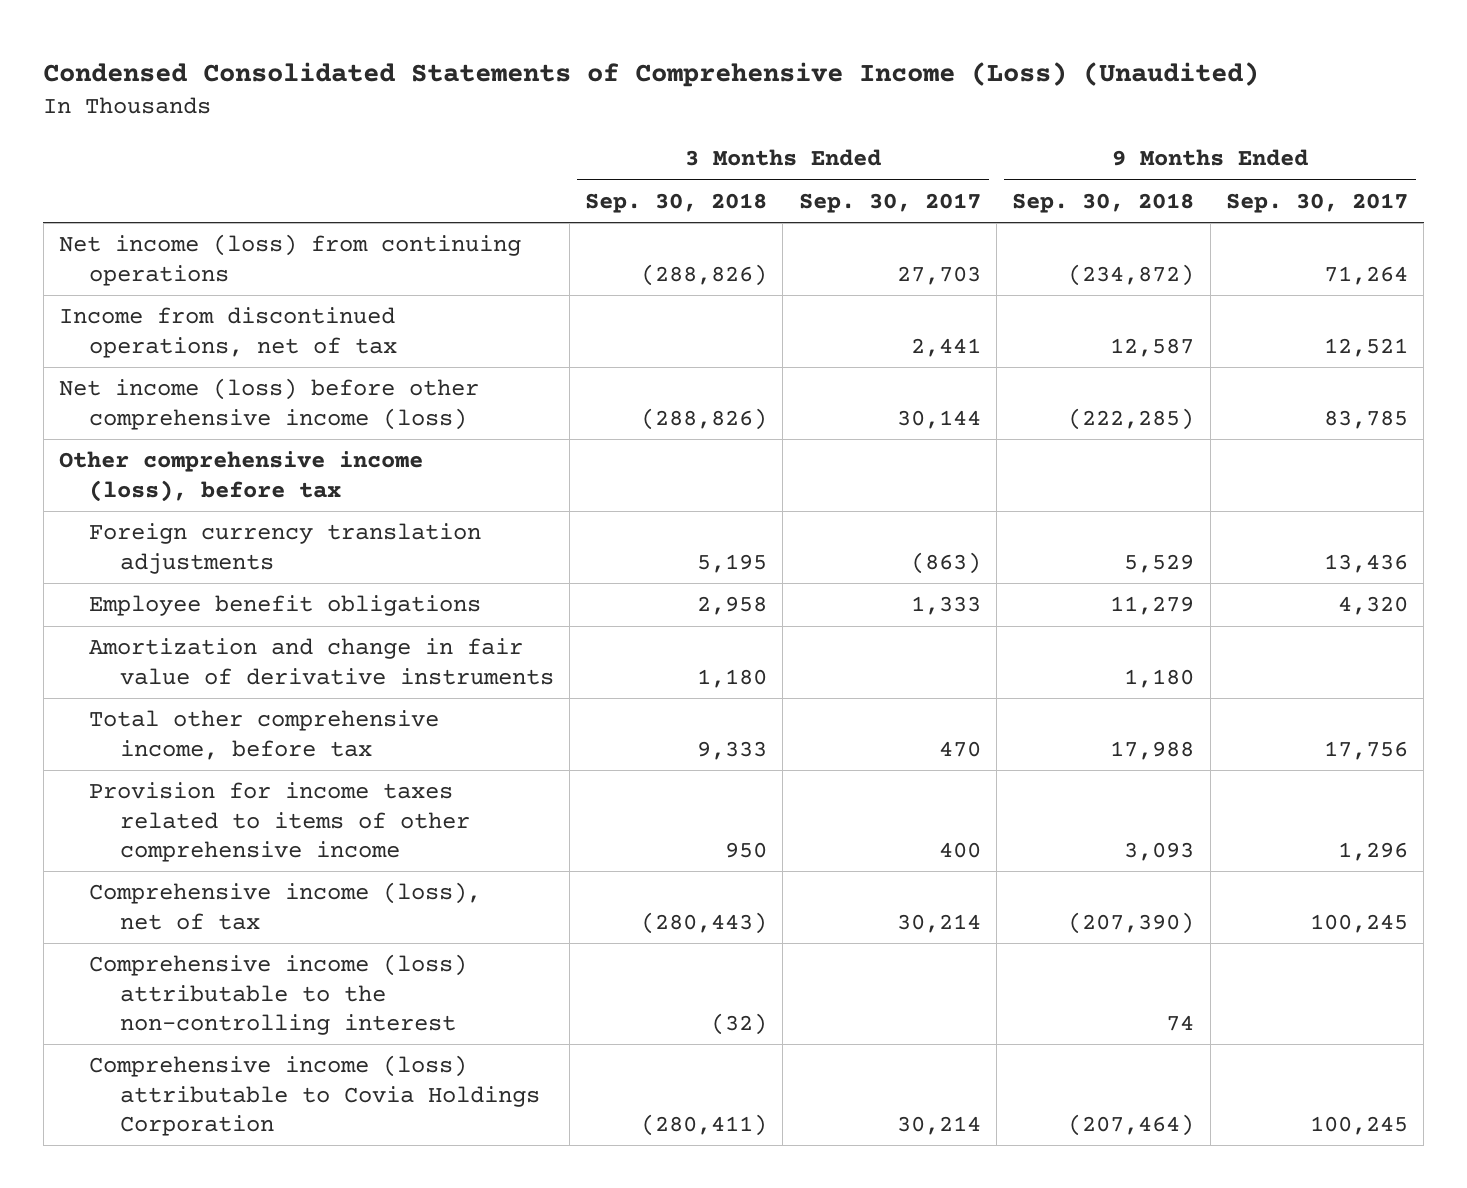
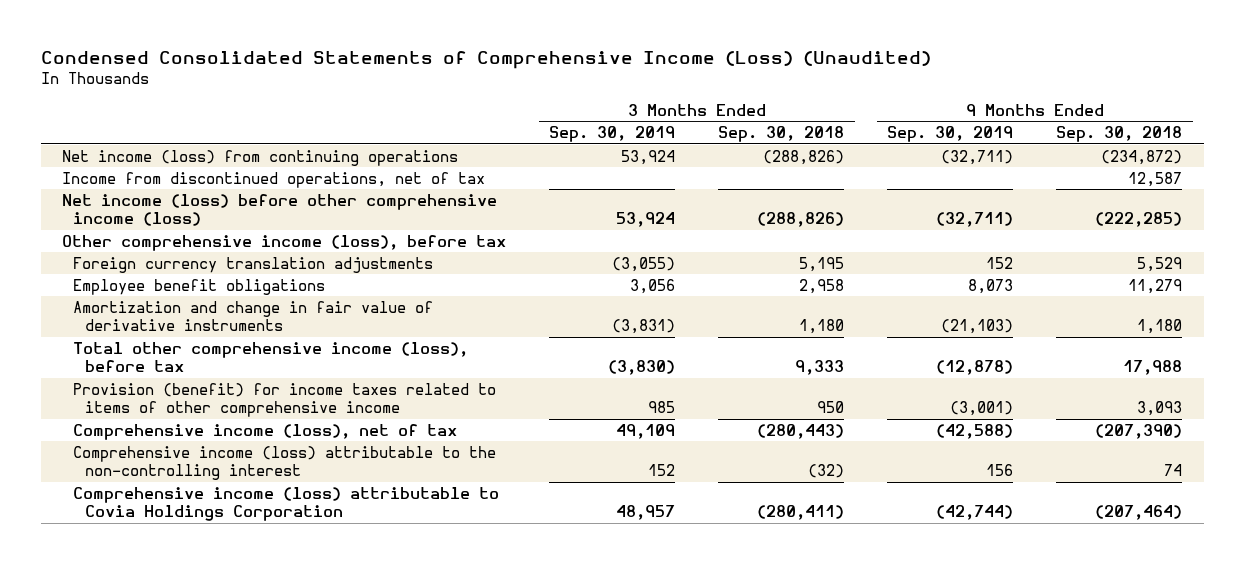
[798,192,981,213] Sep. 30, 2017 -> none
[1225,192,1408,213] Sep. 30, 2017 -> none
none -> [549,126,676,143] Sep. 30, 2019
none -> [887,126,1014,143] Sep. 30, 2019
[89,710,440,760] Total other comprehensive income, before tax -> [73,341,469,373] Total other comprehensive income (loss), before tax
[89,782,470,862] Provision for income taxes related to items of other comprehensive income -> [73,382,497,418] Provision (benefit) for income taxes related to items of other comprehensive income

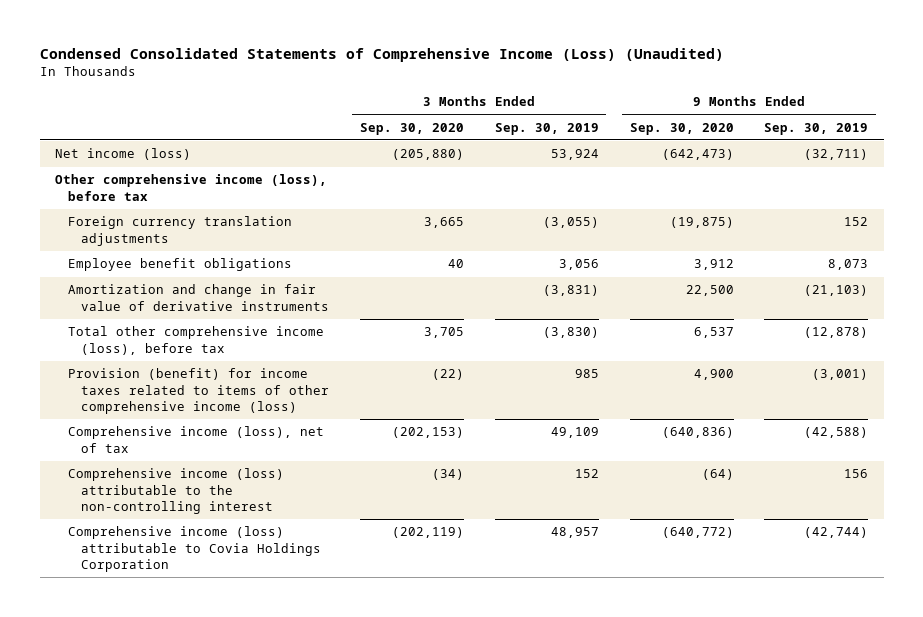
[718,126,845,143] Sep. 30, 2018 -> none
[1056,126,1183,143] Sep. 30, 2018 -> none
none -> [359,122,464,135] Sep. 30, 2020
none -> [629,122,734,135] Sep. 30, 2020
[62,149,459,166] Net income (loss) from continuing operations -> none
[62,171,486,188] Income from discontinued operations, net of tax -> none
[62,193,498,227] Net income (loss) before other comprehensive income (loss) -> [54,148,191,161] Net income (loss)
[73,382,497,418] Provision (benefit) for income taxes related to items of other comprehensive income -> [68,368,330,414] Provision (benefit) for income taxes related to items of other comprehensive income (loss)

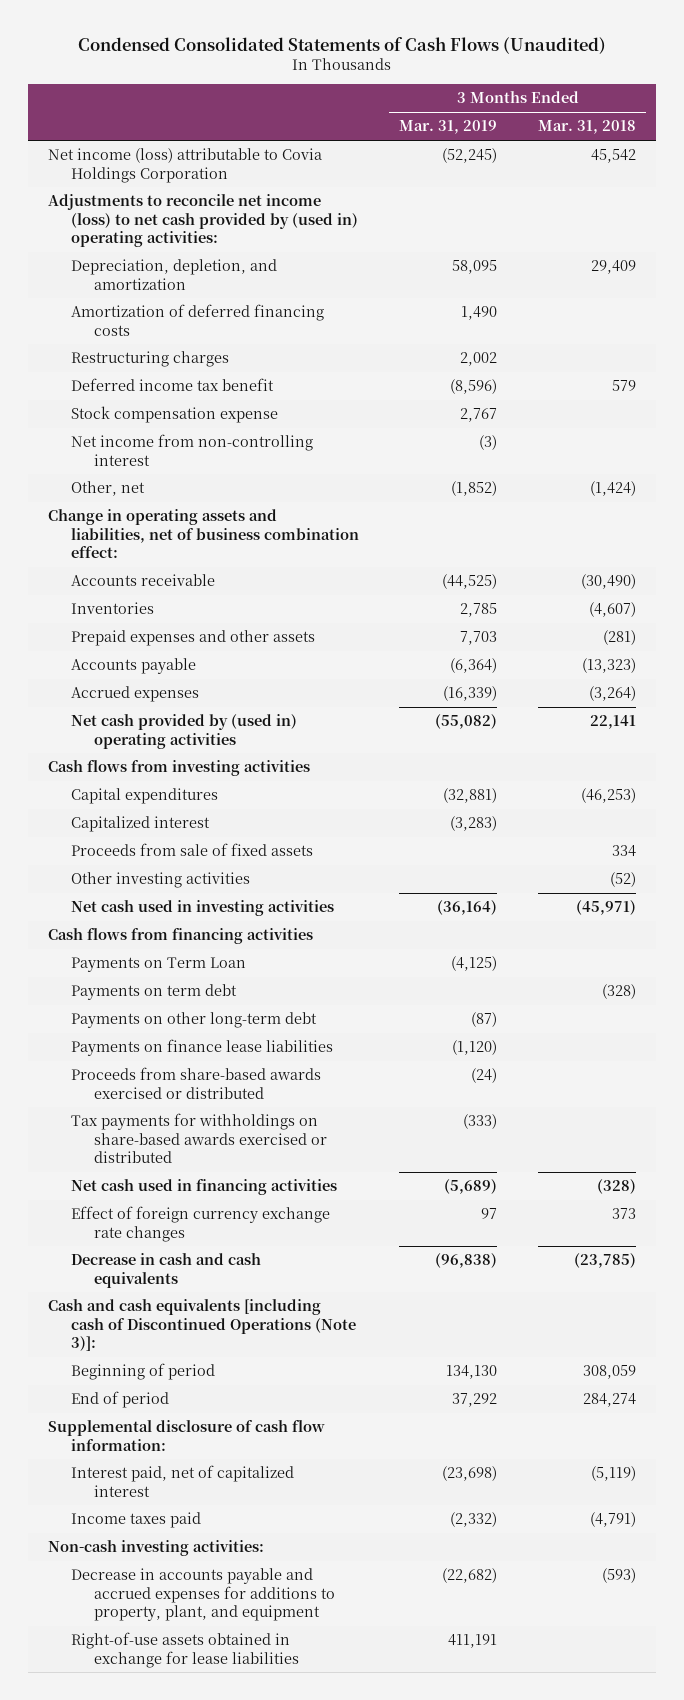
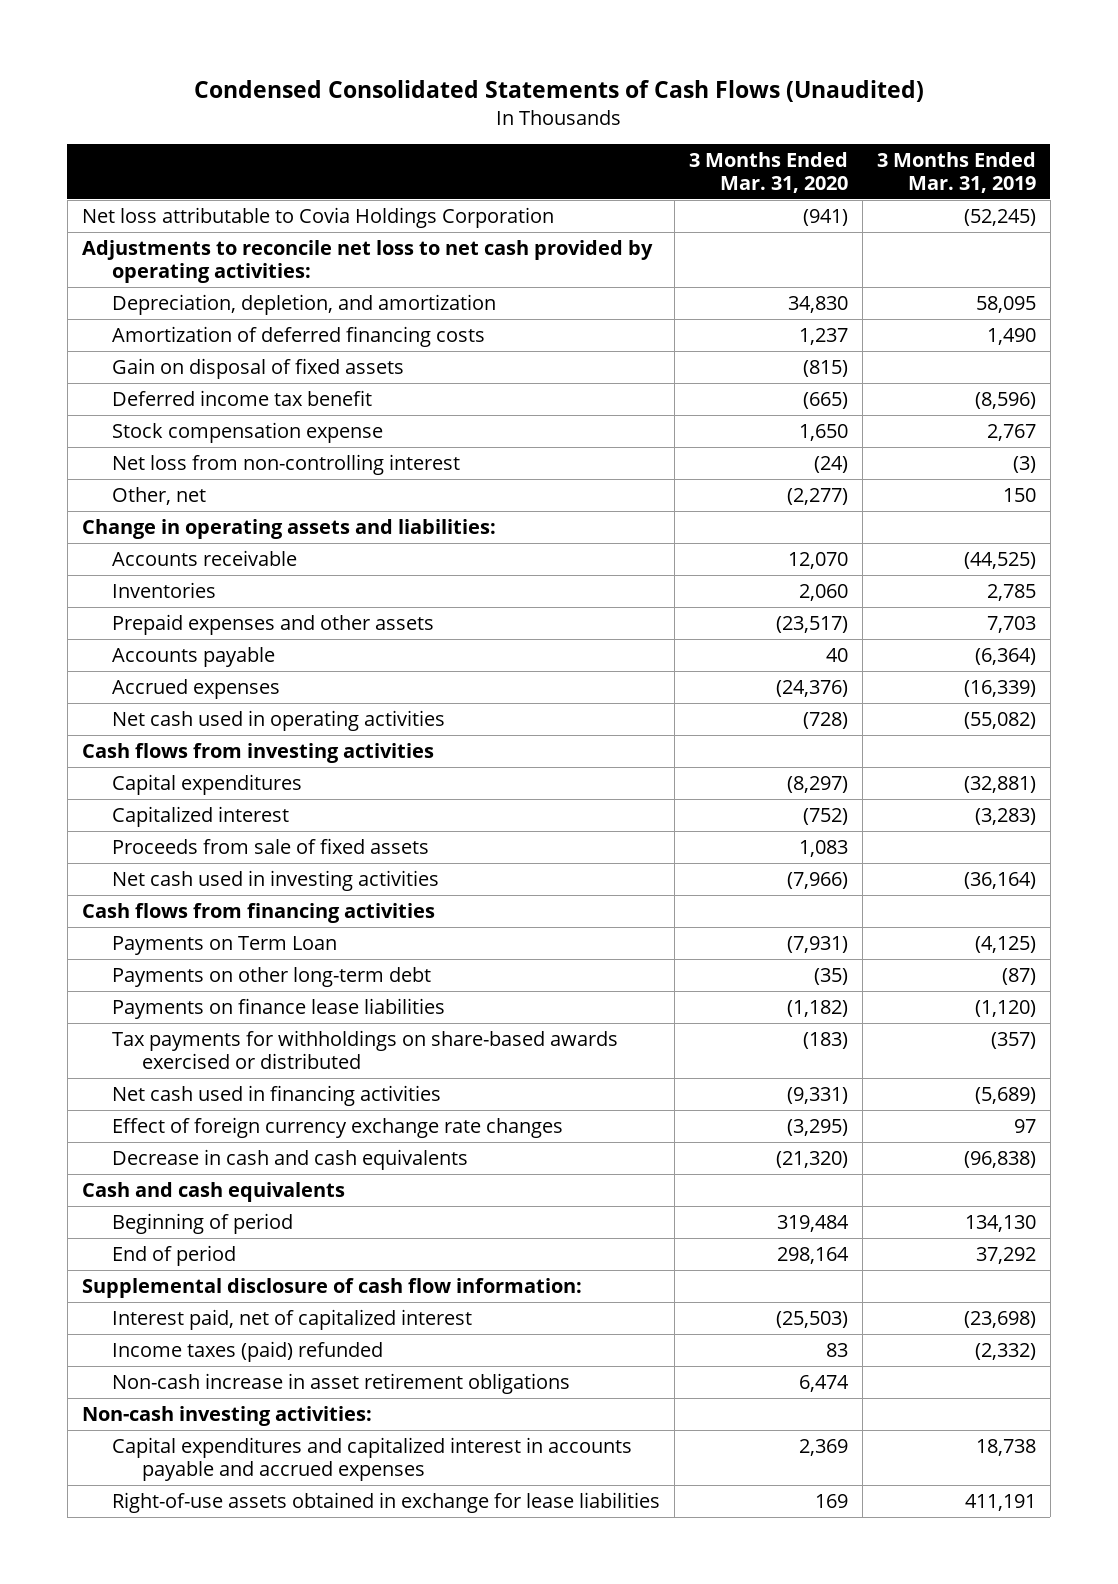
[537,120,636,135] Mar. 31, 2018 -> none
none -> [688,152,848,193] 3 Months Ended Mar. 31, 2020
[48,148,323,183] Net income (loss) attributable to Covia Holdings Corporation -> [81,207,554,229] Net loss attributable to Covia Holdings Corporation
[48,194,359,247] Adjustments to reconcile net income (loss) to net cash provided by (used in) operating activities: -> [81,240,653,283] Adjustments to reconcile net loss to net cash provided by operating activities:
[71,351,230,368] Restructuring charges -> none
none -> [111,358,404,380] Gain on disposal of fixed assets
[71,434,314,466] Net income from non-controlling interest -> [111,454,460,476] Net loss from non-controlling interest
[451,481,498,497] (1,852) -> [1002,488,1036,503] 150
[48,509,360,558] Change in operating assets and liabilities, net of business combination effect: -> [81,519,496,540] Change in operating assets and liabilities:
[71,714,298,749] Net cash provided by (used in) operating activities -> [111,710,445,732] Net cash used in operating activities
[71,872,251,889] Other investing activities -> none
[71,984,238,1001] Payments on term debt -> none
[71,1067,322,1099] Proceeds from share-based awards exercised or distributed -> none
[463,1114,498,1130] (333) -> [990,1032,1036,1050] (357)
[48,1299,357,1351] Cash and cash equivalents [including cash of Discontinued Operations (Note 3)]: -> [81,1182,345,1203] Cash and cash equivalents
[71,1512,202,1529] Income taxes paid -> [111,1341,383,1363] Income taxes (paid) refunded
none -> [111,1373,570,1395] Non-cash increase in asset retirement obligations
[71,1568,335,1621] Decrease in accounts payable and accrued expenses for additions to property, plant, and equipment -> none
none -> [111,1437,632,1481] Capital expenditures and capitalized interest in accounts payable and accrued expenses

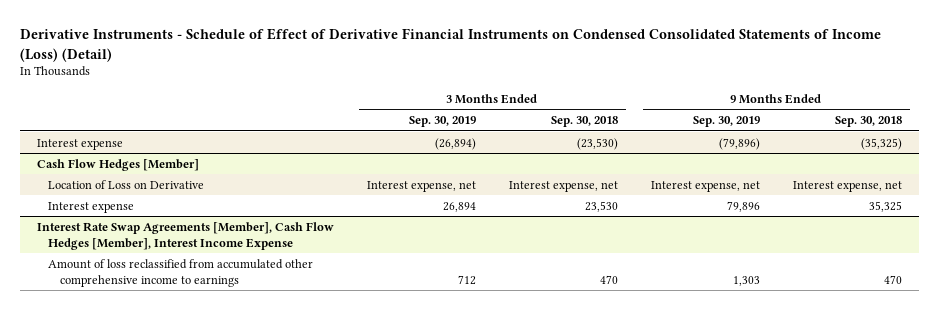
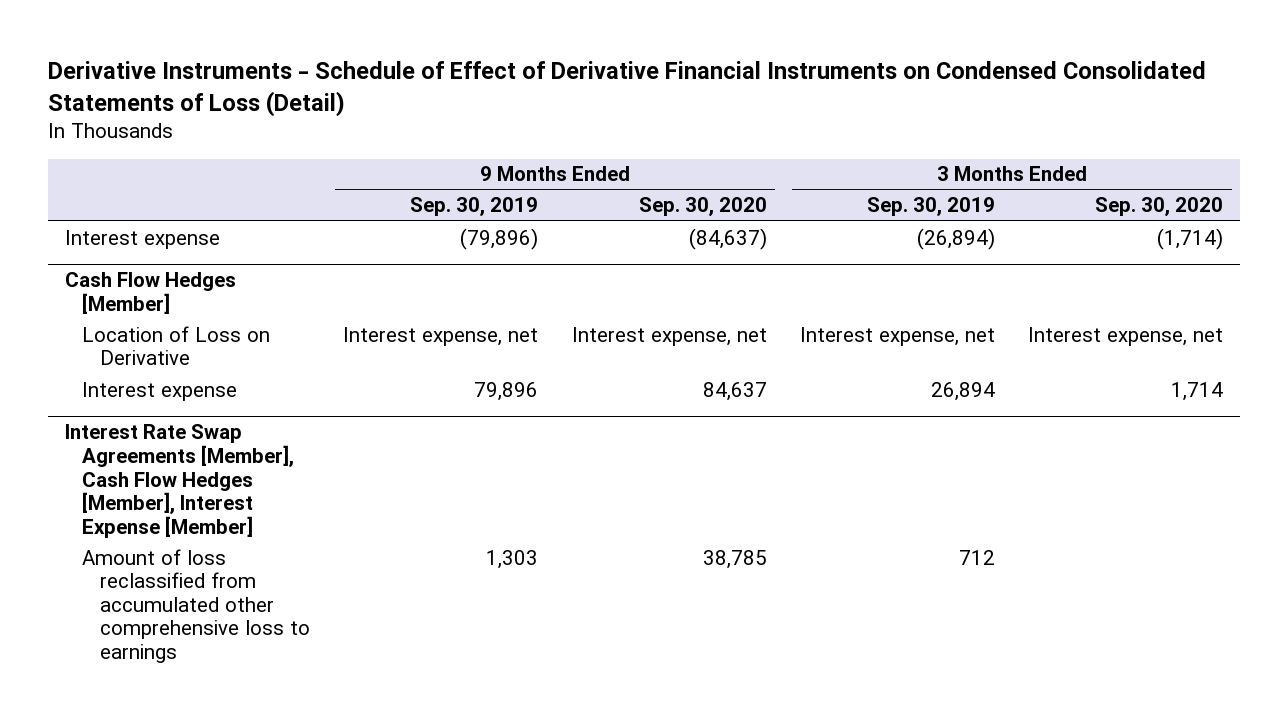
[20,28,882,62] Derivative Instruments - Schedule of Effect of Derivative Financial Instruments on Condensed Consolidated Statements of Income (Loss) (Detail) -> [47,61,1206,117] Derivative Instruments - Schedule of Effect of Derivative Financial Instruments on Condensed Consolidated Statements of Loss (Detail)
[550,115,618,127] Sep. 30, 2018 -> none
[835,115,903,127] Sep. 30, 2018 -> none
none -> [638,197,767,217] Sep. 30, 2020
none -> [1095,197,1224,217] Sep. 30, 2020
[36,221,334,250] Interest Rate Swap Agreements [Member], Cash Flow Hedges [Member], Interest Income Expense -> [64,424,295,538] Interest Rate Swap Agreements [Member], Cash Flow Hedges [Member], Interest Expense [Member]
[48,258,314,287] Amount of loss reclassified from accumulated other comprehensive income to earnings -> [82,548,311,663] Amount of loss reclassified from accumulated other comprehensive loss to earnings

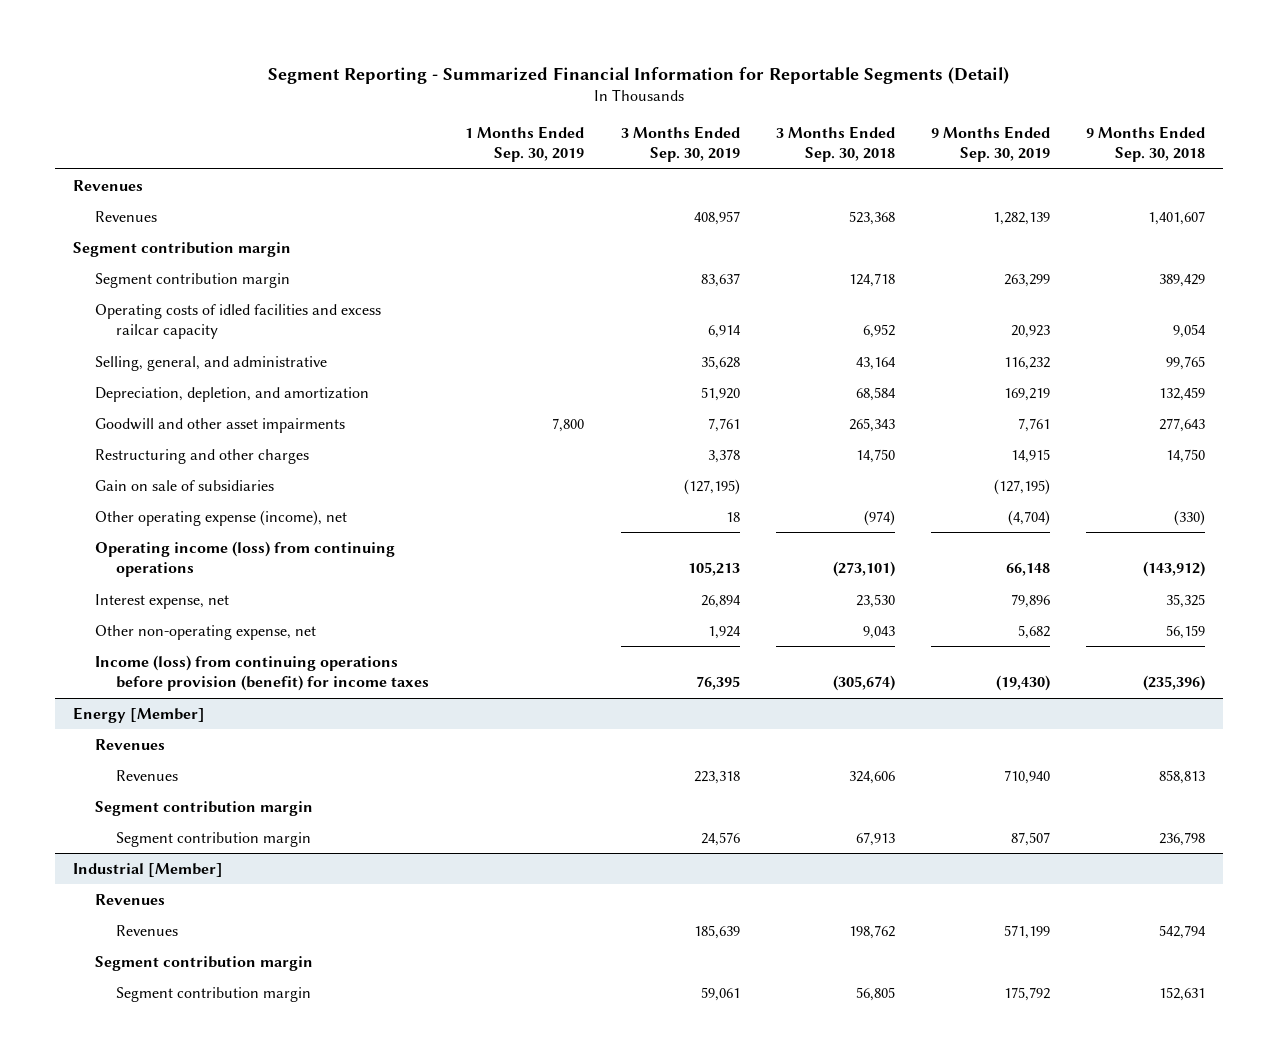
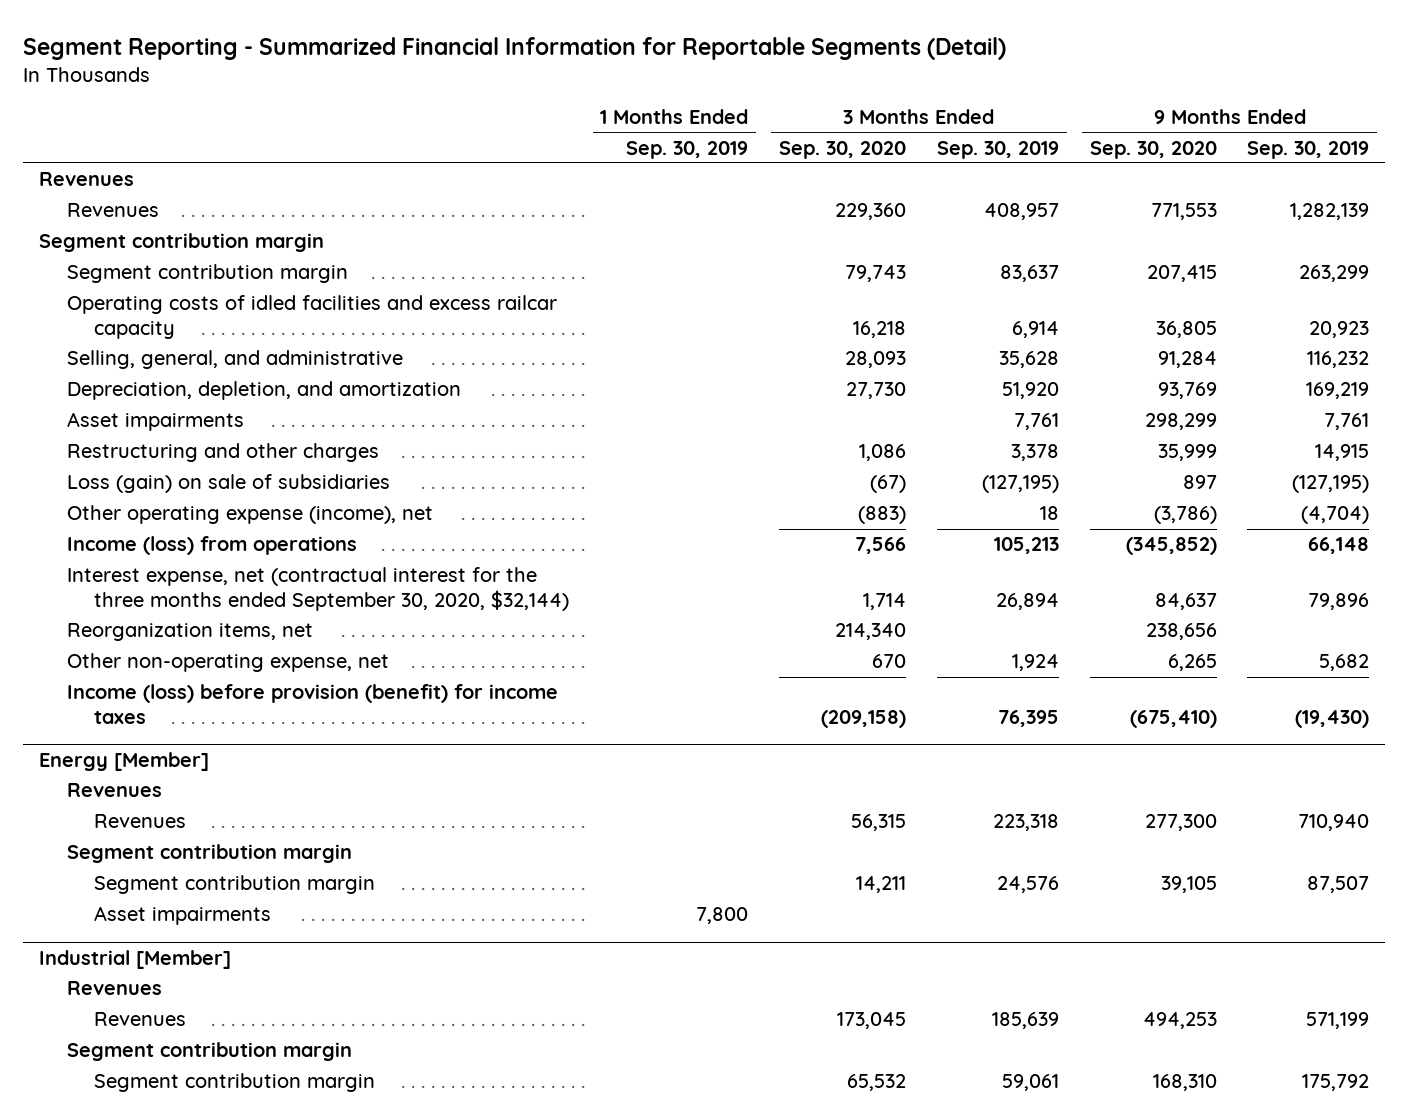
[775,125,895,163] 3 Months Ended Sep. 30, 2018 -> none
[1086,125,1206,163] 9 Months Ended Sep. 30, 2018 -> none
none -> [779,140,907,159] Sep. 30, 2020
none -> [1089,140,1217,159] Sep. 30, 2020
[94,417,345,433] Goodwill and other asset impairments -> none
none -> [66,412,244,432] Asset impairments
[94,479,274,491] Gain on sale of subsidiaries -> [66,474,390,494] Loss (gain) on sale of subsidiaries
[94,540,395,578] Operating income (loss) from continuing operations -> [66,536,357,556] Income (loss) from operations
[94,593,229,609] Interest expense, net -> [66,567,570,611] Interest expense, net (contractual interest for the three months ended September 30, 2020, $32,144)
none -> [66,623,313,642] Reorganization items, net
[94,654,430,692] Income (loss) from continuing operations before provision (benefit) for income taxes -> [66,684,558,724] Income (loss) before provision (benefit) for income taxes
none -> [94,906,272,926] Asset impairments

